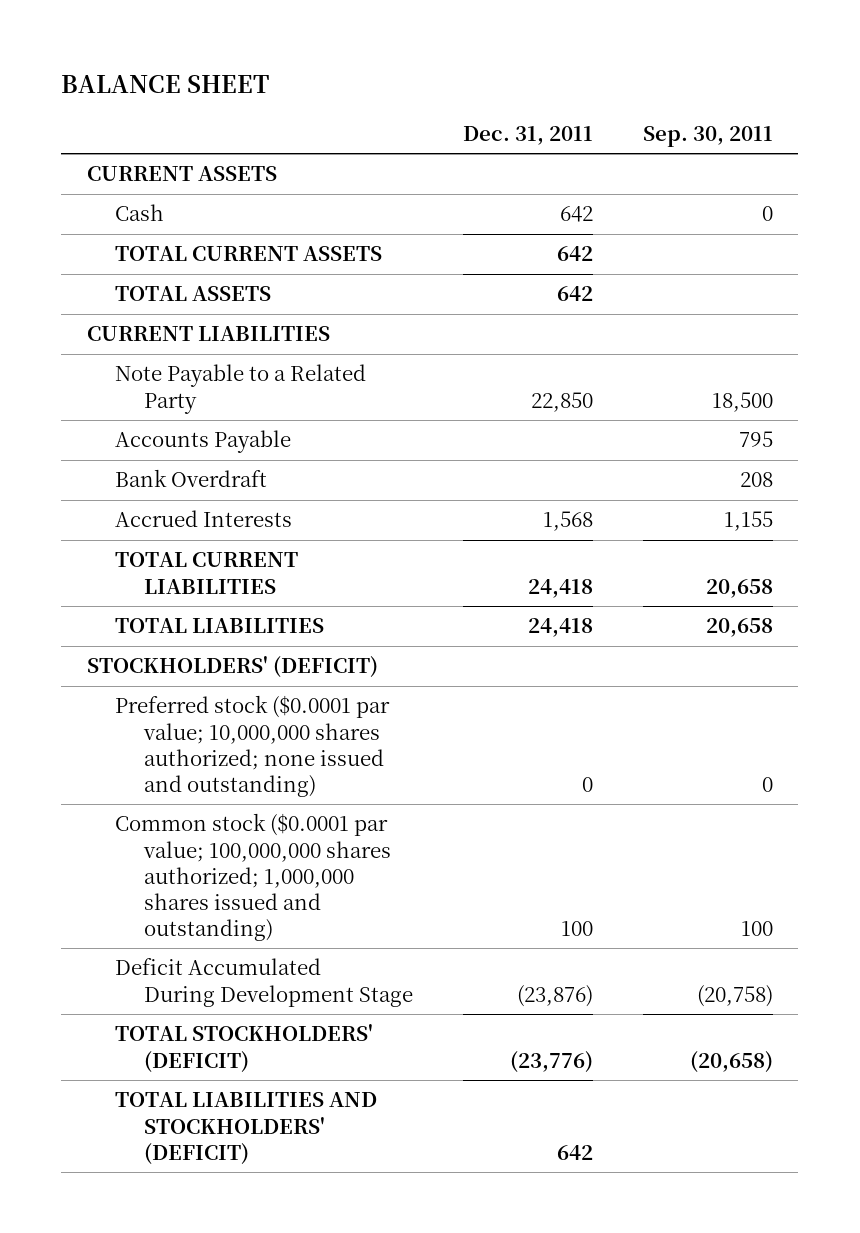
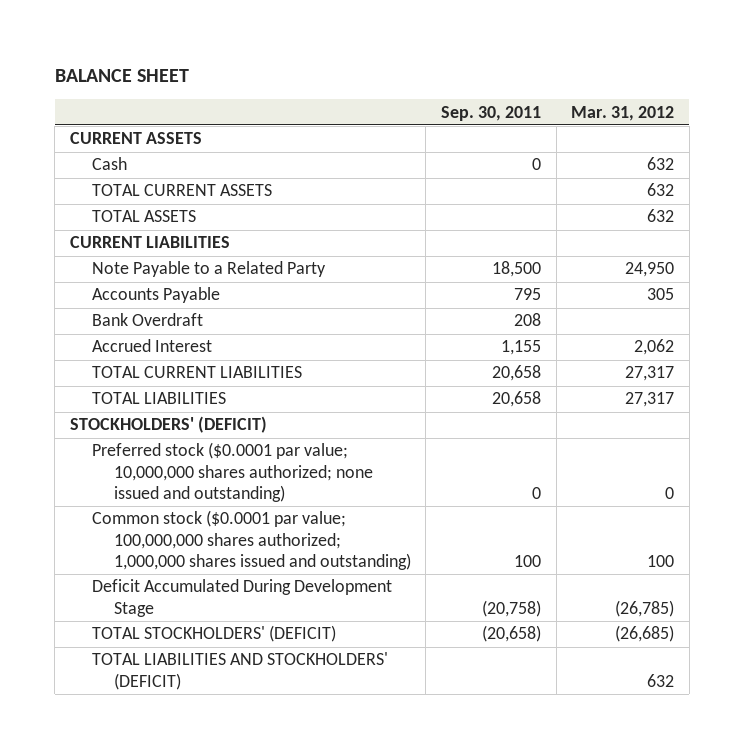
[463,125,594,145] Dec. 31, 2011 -> none
none -> [571,105,675,121] Mar. 31, 2012
[115,510,293,528] Accrued Interests -> [91,339,212,353] Accrued Interest

